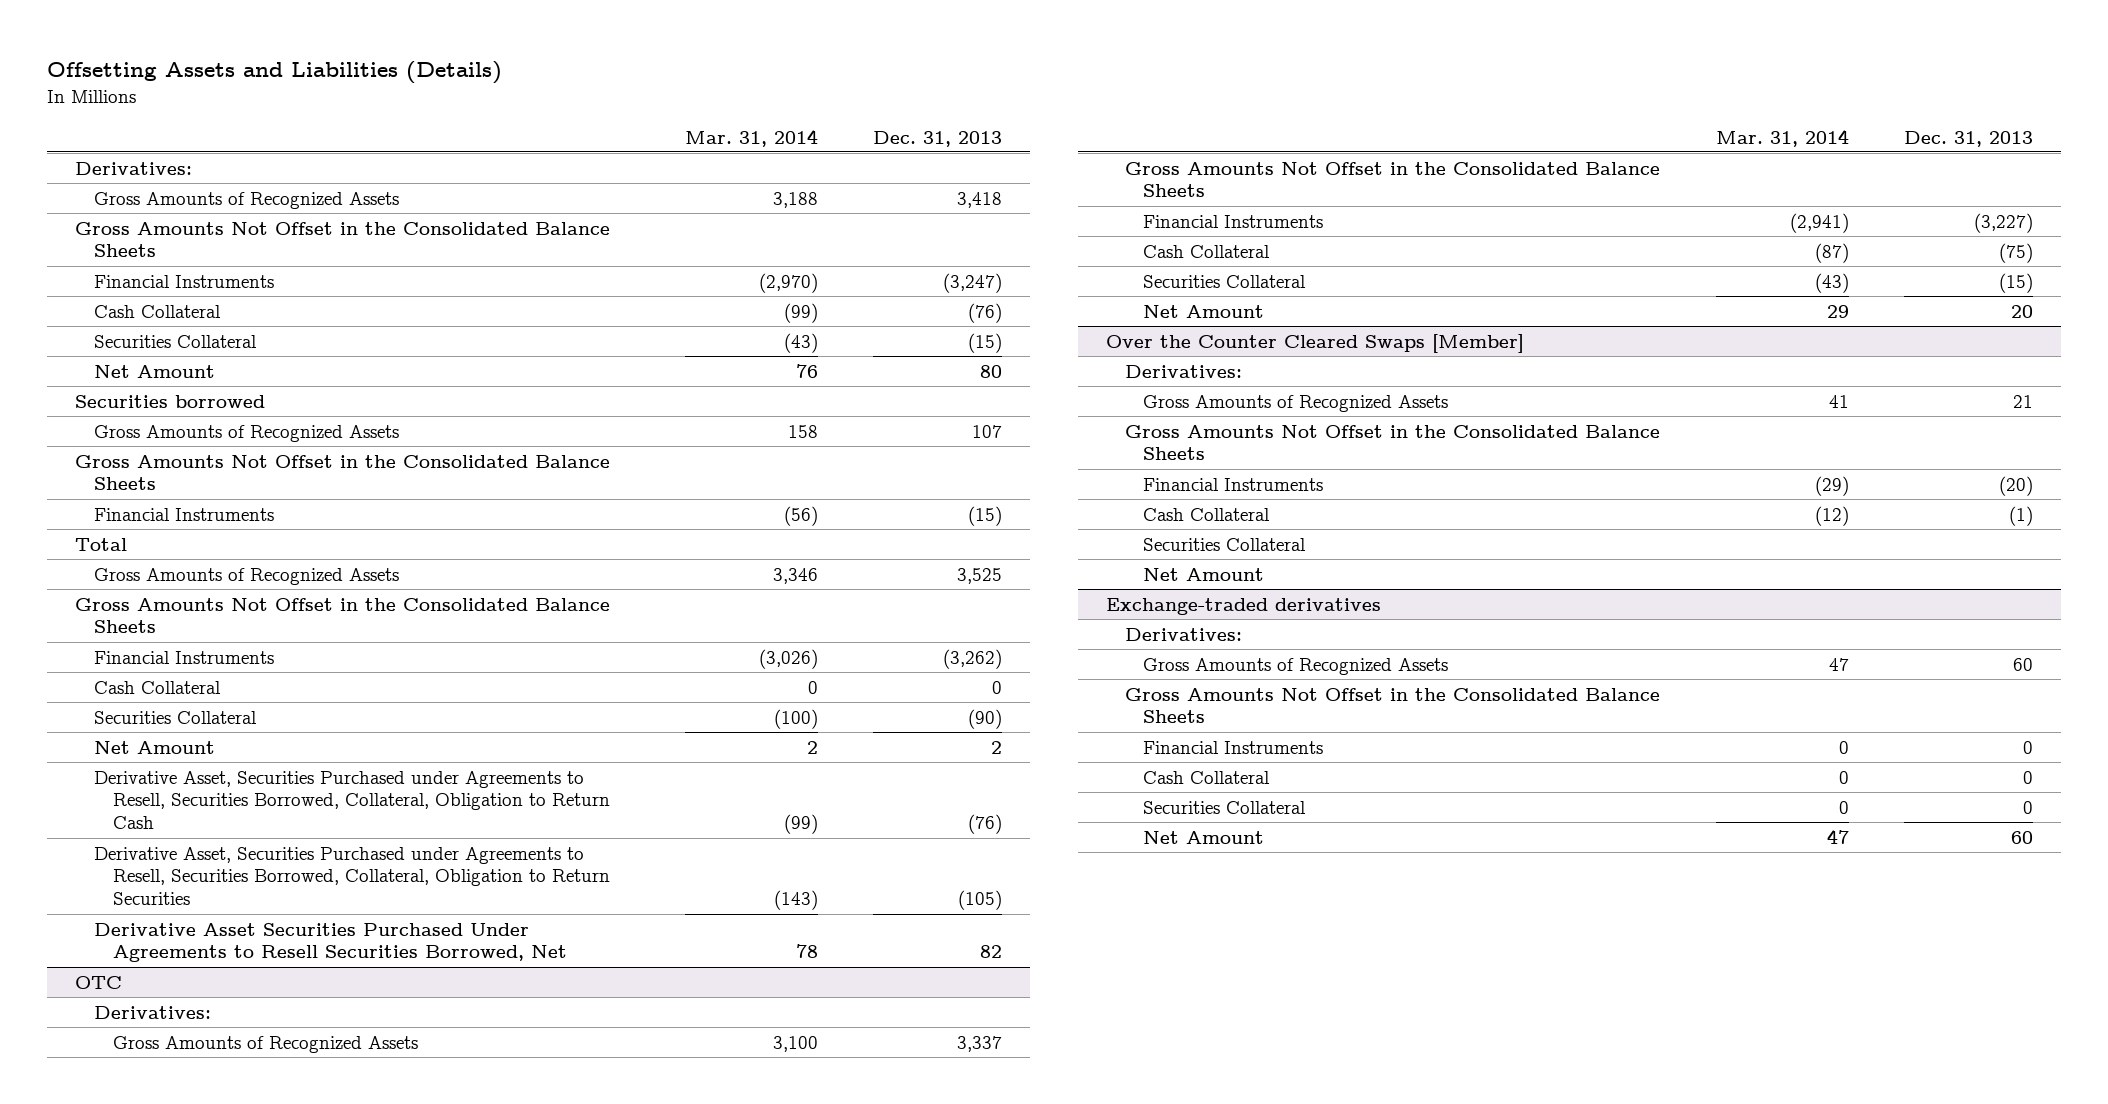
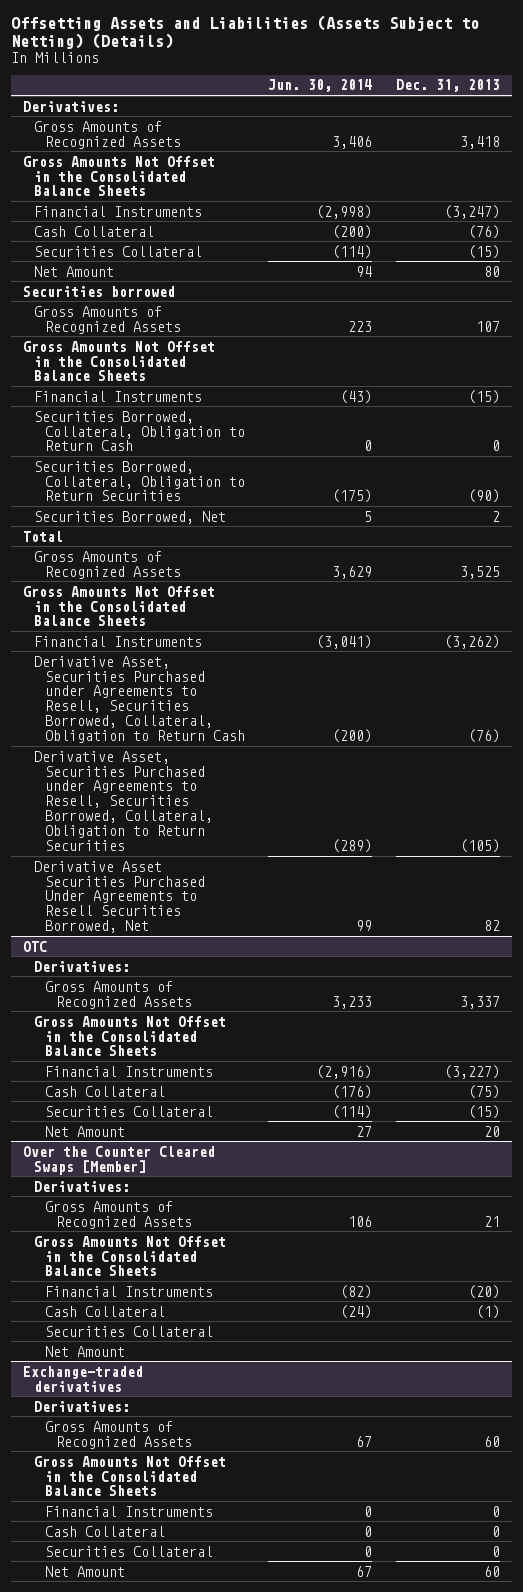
[47,61,503,85] Offsetting Assets and Liabilities (Details) -> [10,14,479,50] Offsetting Assets and Liabilities (Assets Subject to Netting) (Details)
[684,128,818,147] Mar. 31, 2014 -> none
none -> [268,79,373,93] Jun. 30, 2014
none -> [33,410,245,452] Securities Borrowed, Collateral, Obligation to Return Cash
none -> [33,460,245,502] Securities Borrowed, Collateral, Obligation to Return Securities
none -> [33,510,226,524] Securities Borrowed, Net
[93,680,221,694] Cash Collateral -> none
[93,710,257,724] Securities Collateral -> none
[93,740,215,754] Net Amount -> none

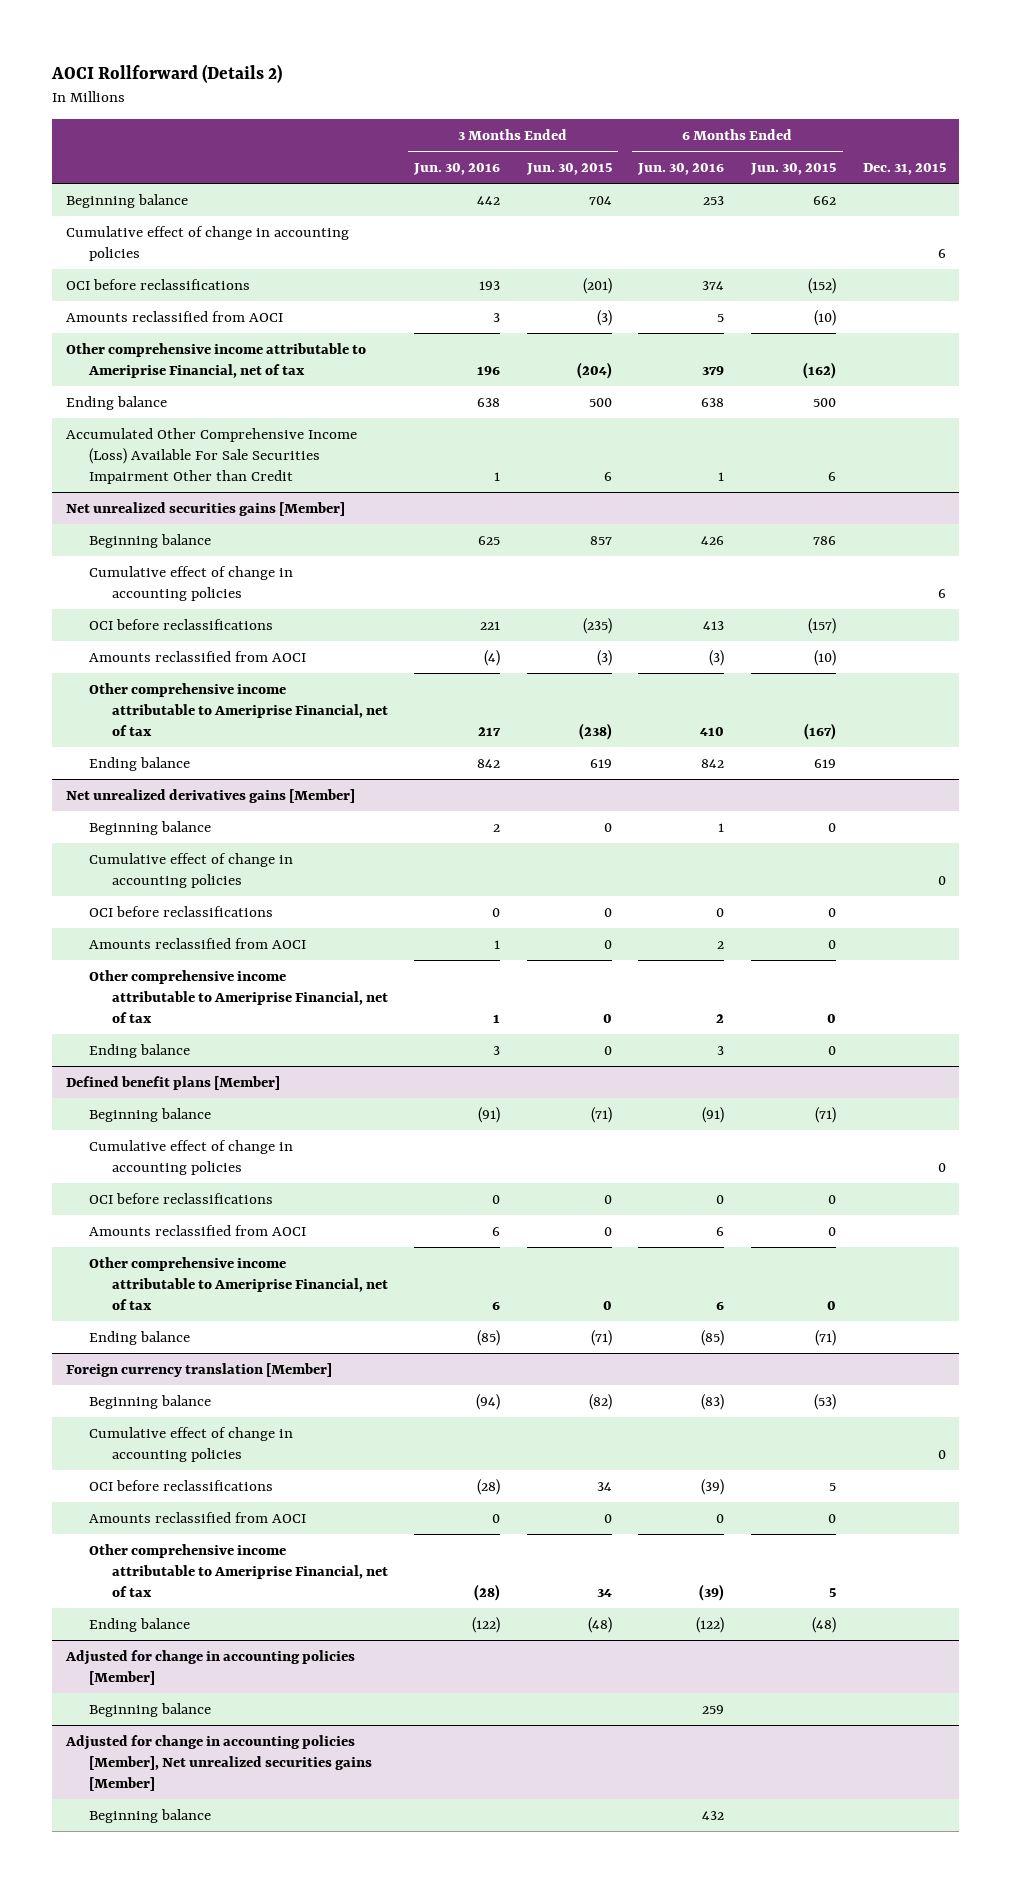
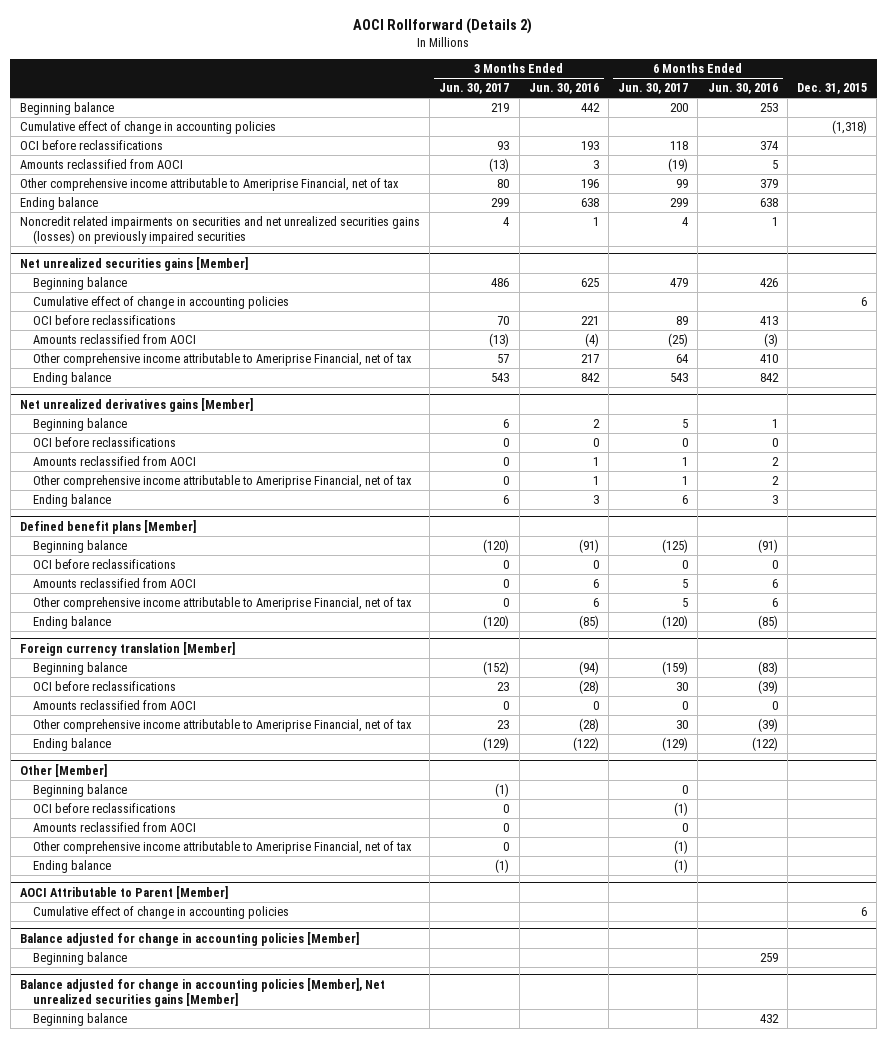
[525,163,612,176] Jun. 30, 2015 -> none
[749,163,836,176] Jun. 30, 2015 -> none
none -> [439,83,510,95] Jun. 30, 2017
none -> [618,83,689,95] Jun. 30, 2017
[937,249,946,259] 6 -> [832,119,868,134] (1,318)
[65,427,357,485] Accumulated Other Comprehensive Income (Loss) Available For Sale Securities Impairment Other than Credit -> [19,215,420,245] Noncredit related impairments on securities and net unrealized securities gains (losses) on previously impaired securities
[88,852,293,889] Cumulative effect of change in accounting policies -> none
[88,1139,293,1176] Cumulative effect of change in accounting policies -> none
[88,1426,293,1463] Cumulative effect of change in accounting policies -> none
none -> [19,763,107,777] Other [Member]
none -> [33,783,128,797] Beginning balance
none -> [33,802,177,813] OCI before reclassifications
none -> [33,821,197,832] Amounts reclassified from AOCI
none -> [33,840,413,854] Other comprehensive income attributable to Ameriprise Financial, net of tax
none -> [33,859,112,873] Ending balance
none -> [19,885,228,899] AOCI Attributable to Parent [Member]
none -> [33,905,290,919] Cumulative effect of change in accounting policies
[64,1649,355,1686] Adjusted for change in accounting policies [Member] -> [19,931,359,946] Balance adjusted for change in accounting policies [Member]
[64,1734,372,1792] Adjusted for change in accounting policies [Member], Net unrealized securities gains [Member] -> [19,977,385,1008] Balance adjusted for change in accounting policies [Member], Net unrealized securities gains [Member]

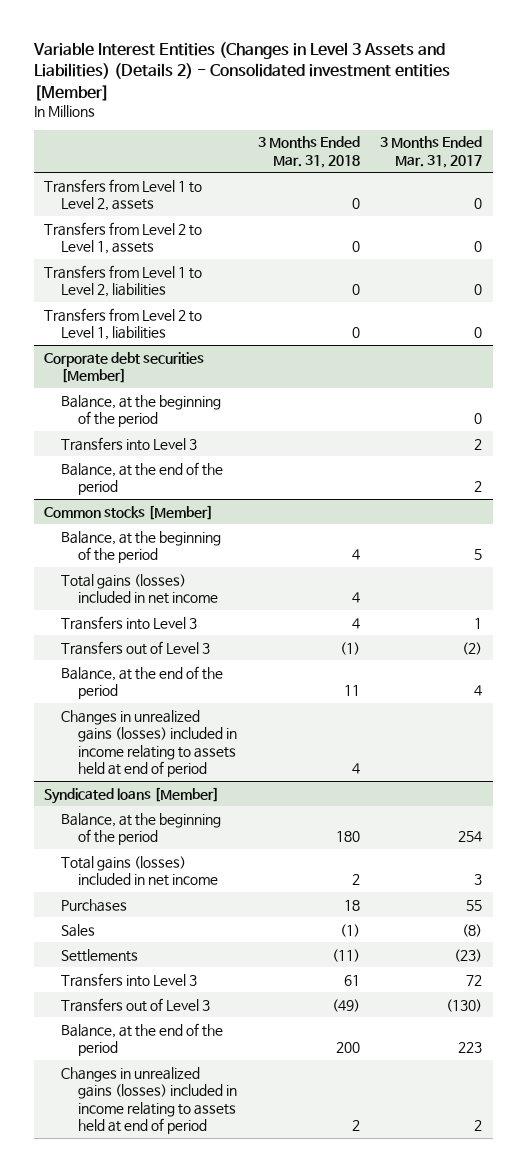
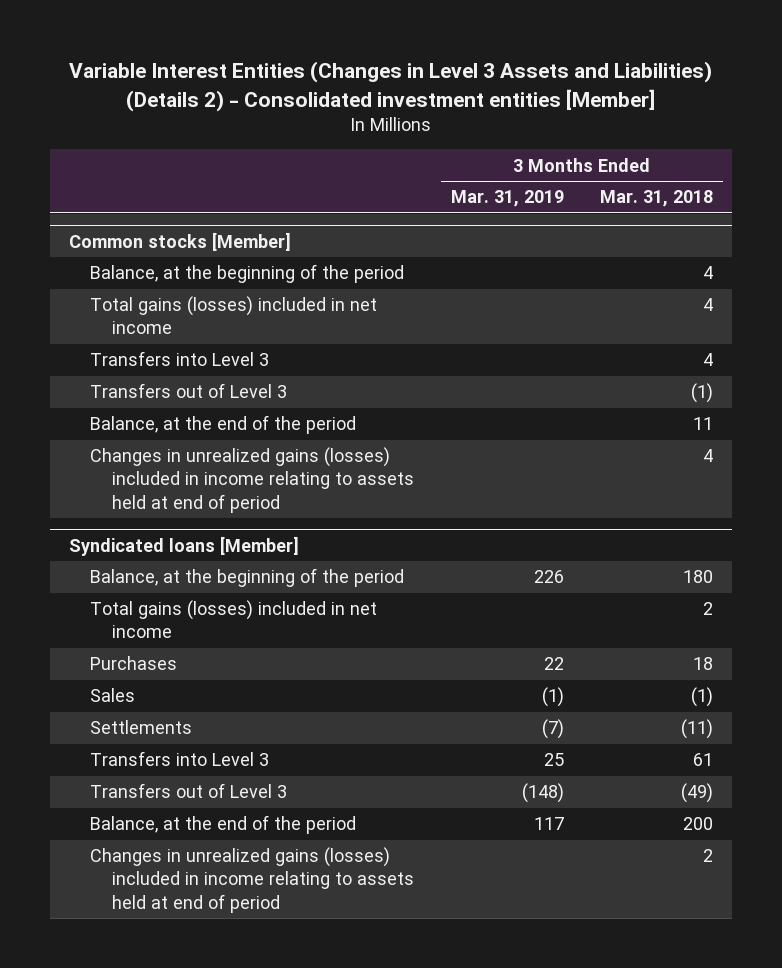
[380,136,483,168] 3 Months Ended Mar. 31, 2017 -> none
none -> [450,190,564,208] Mar. 31, 2019
[44,178,203,212] Transfers from Level 1 to Level 2, assets -> none
[44,221,203,255] Transfers from Level 2 to Level 1, assets -> none
[44,264,203,298] Transfers from Level 1 to Level 2, liabilities -> none
[44,307,203,341] Transfers from Level 2 to Level 1, liabilities -> none
[44,351,205,384] Corporate debt securities [Member] -> none
[61,394,222,428] Balance, at the beginning of the period -> none
[61,436,198,451] Transfers into Level 3 -> none
[61,461,224,496] Balance, at the end of the period -> none

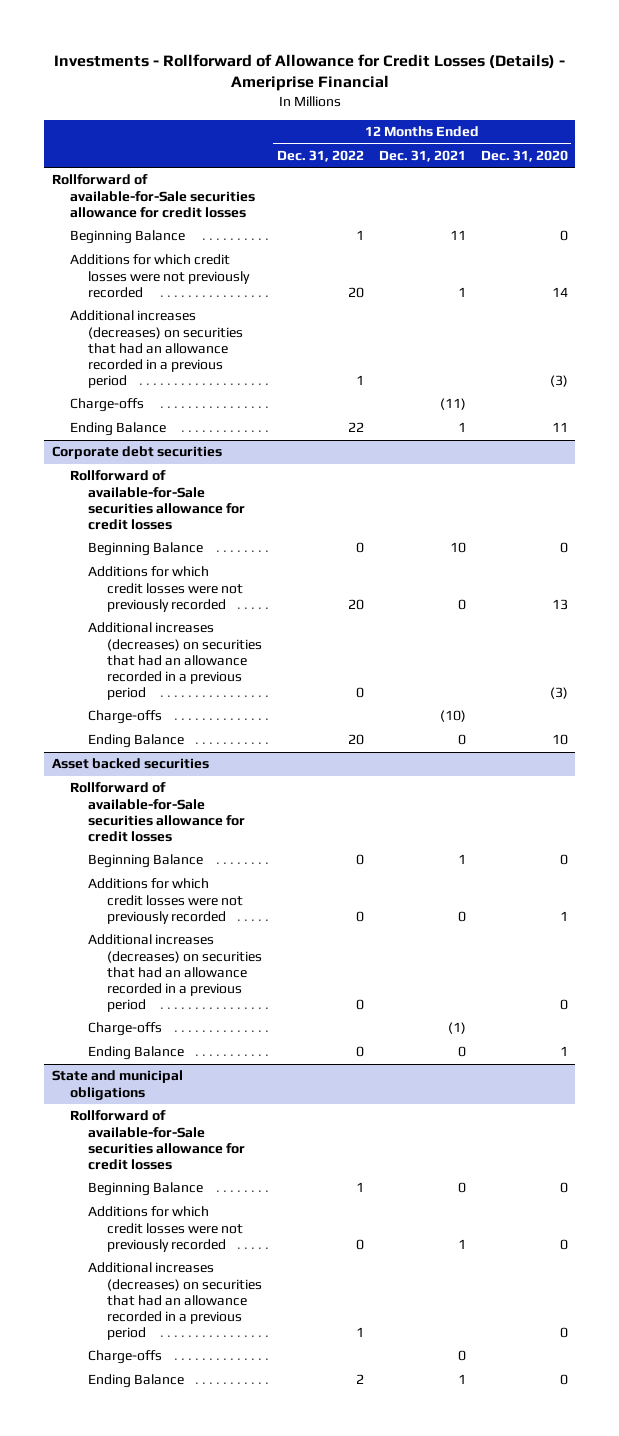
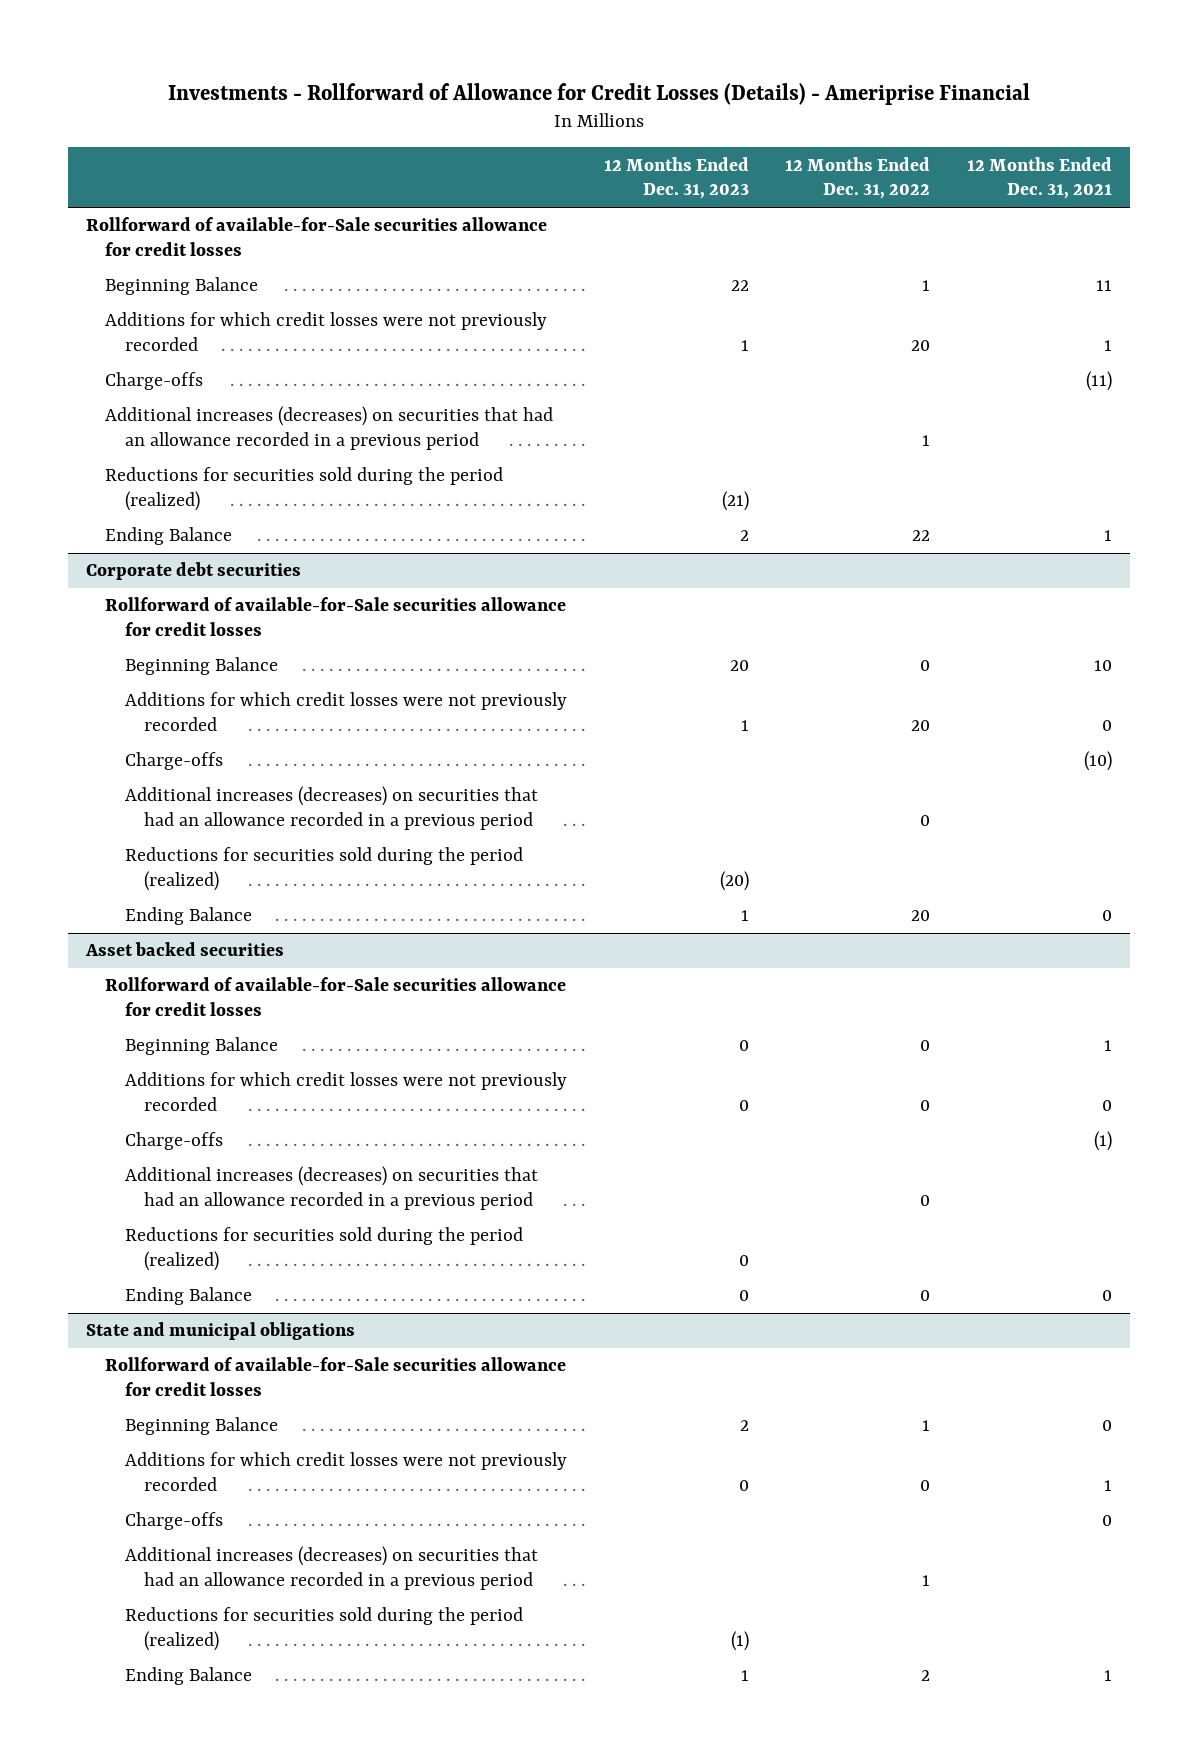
[480,149,568,162] Dec. 31, 2020 -> none
none -> [603,156,749,200] 12 Months Ended Dec. 31, 2023
[69,310,244,389] Additional increases (decreases) on securities that had an allowance recorded in a previous period -> [105,406,554,450] Additional increases (decreases) on securities that had an allowance recorded in a previous period
none -> [105,467,504,511] Reductions for securities sold during the period (realized)
[88,622,262,701] Additional increases (decreases) on securities that had an allowance recorded in a previous period -> [124,786,538,830] Additional increases (decreases) on securities that had an allowance recorded in a previous period
none -> [124,847,523,891] Reductions for securities sold during the period (realized)
[88,934,262,1013] Additional increases (decreases) on securities that had an allowance recorded in a previous period -> [124,1166,538,1210] Additional increases (decreases) on securities that had an allowance recorded in a previous period
none -> [124,1227,523,1271] Reductions for securities sold during the period (realized)
[88,1262,262,1341] Additional increases (decreases) on securities that had an allowance recorded in a previous period -> [124,1546,538,1590] Additional increases (decreases) on securities that had an allowance recorded in a previous period
none -> [124,1607,523,1651] Reductions for securities sold during the period (realized)

